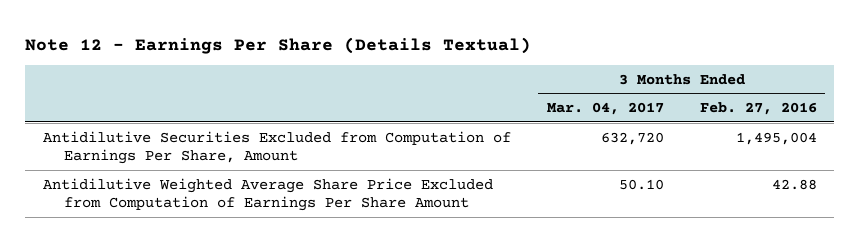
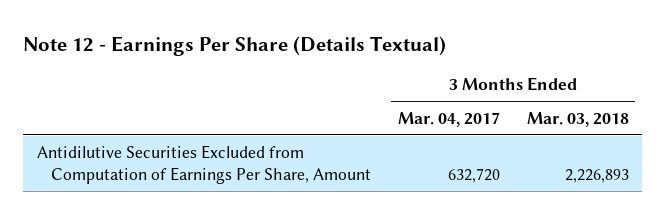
[699,102,817,116] Feb. 27, 2016 -> none
none -> [526,111,629,127] Mar. 03, 2018
[43,177,494,212] Antidilutive Weighted Average Share Price Excluded from Computation of Earnings Per Share Amount -> none

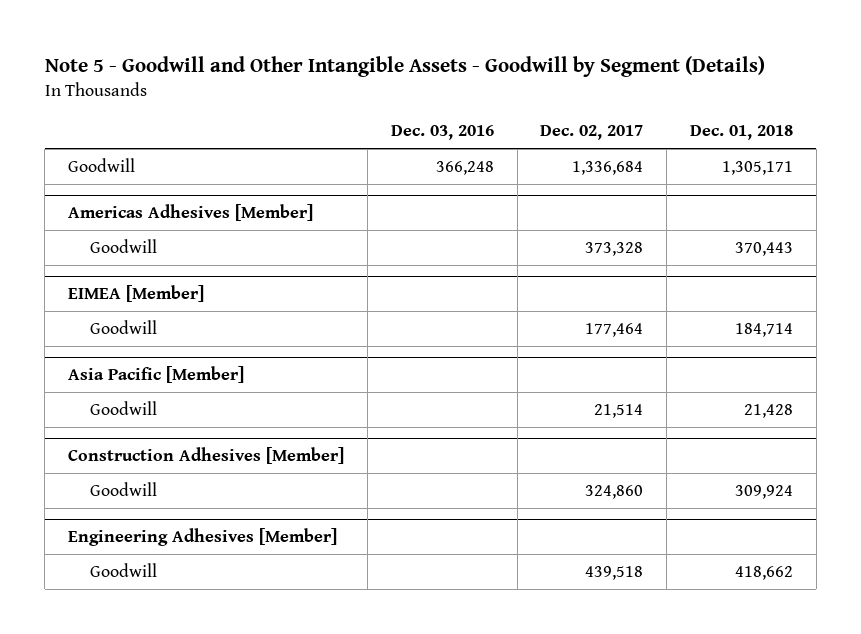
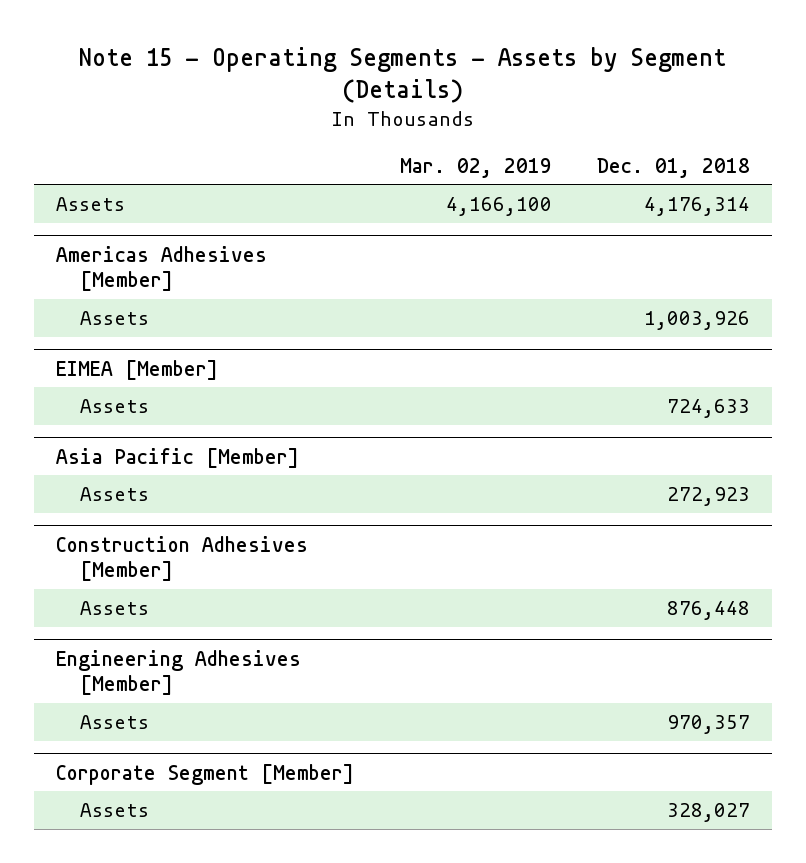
[44,56,765,78] Note 5 - Goodwill and Other Intangible Assets - Goodwill by Segment (Details) -> [79,46,727,104] Note 15 - Operating Segments - Assets by Segment (Details)
[390,125,494,141] Dec. 03, 2016 -> none
[540,125,644,141] Dec. 02, 2017 -> none
none -> [399,157,552,178] Mar. 02, 2019
[68,157,136,172] Goodwill -> none
none -> [56,196,126,211] Assets
[89,238,157,253] Goodwill -> none
none -> [79,310,149,325] Assets
[89,319,157,334] Goodwill -> none
none -> [79,398,149,413] Assets
[89,400,157,415] Goodwill -> none
none -> [79,486,149,501] Assets
[89,481,157,496] Goodwill -> none
none -> [79,600,149,615] Assets
[89,562,157,577] Goodwill -> none
none -> [79,714,149,729] Assets
none -> [56,763,355,785] Corporate Segment [Member]
none -> [79,802,149,817] Assets

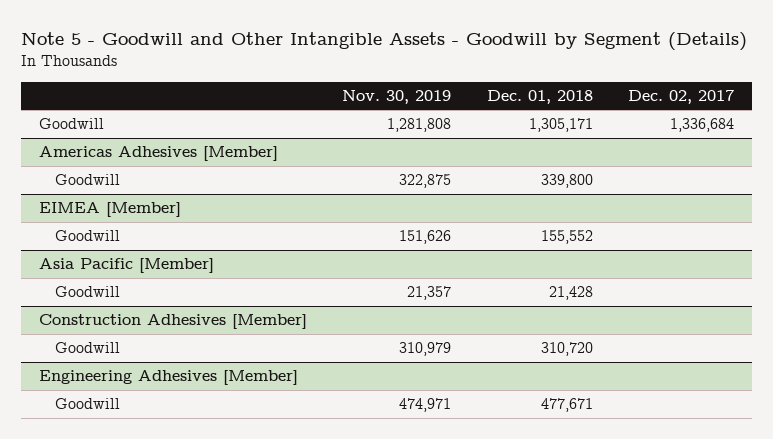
[79,46,727,104] Note 15 - Operating Segments - Assets by Segment (Details) -> [20,32,747,52] Note 5 - Goodwill and Other Intangible Assets - Goodwill by Segment (Details)
[399,157,552,178] Mar. 02, 2019 -> none
none -> [342,89,452,104] Nov. 30, 2019
none -> [628,89,735,104] Dec. 02, 2017
[56,196,126,211] Assets -> none
none -> [38,118,104,130] Goodwill
[79,310,149,325] Assets -> none
none -> [55,174,121,186] Goodwill
[79,398,149,413] Assets -> none
none -> [55,230,121,242] Goodwill
[79,486,149,501] Assets -> none
none -> [55,286,121,298] Goodwill
[79,600,149,615] Assets -> none
none -> [55,342,121,354] Goodwill
[79,714,149,729] Assets -> none
[56,763,355,785] Corporate Segment [Member] -> none
[79,802,149,817] Assets -> none
none -> [55,398,121,410] Goodwill

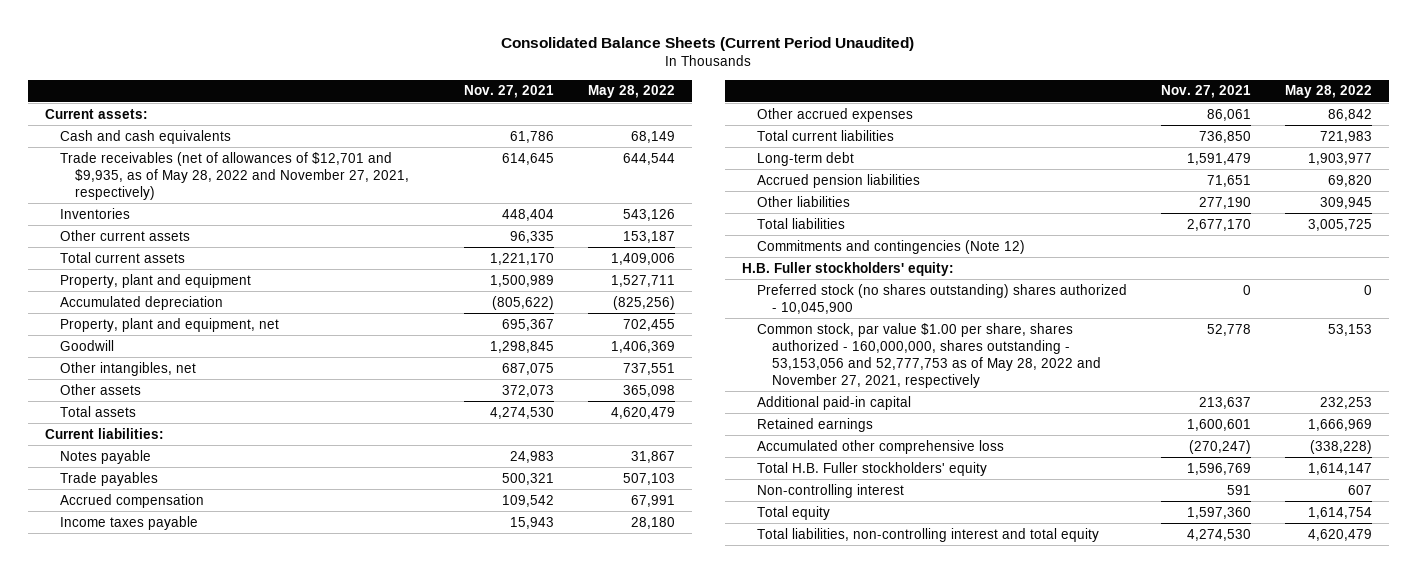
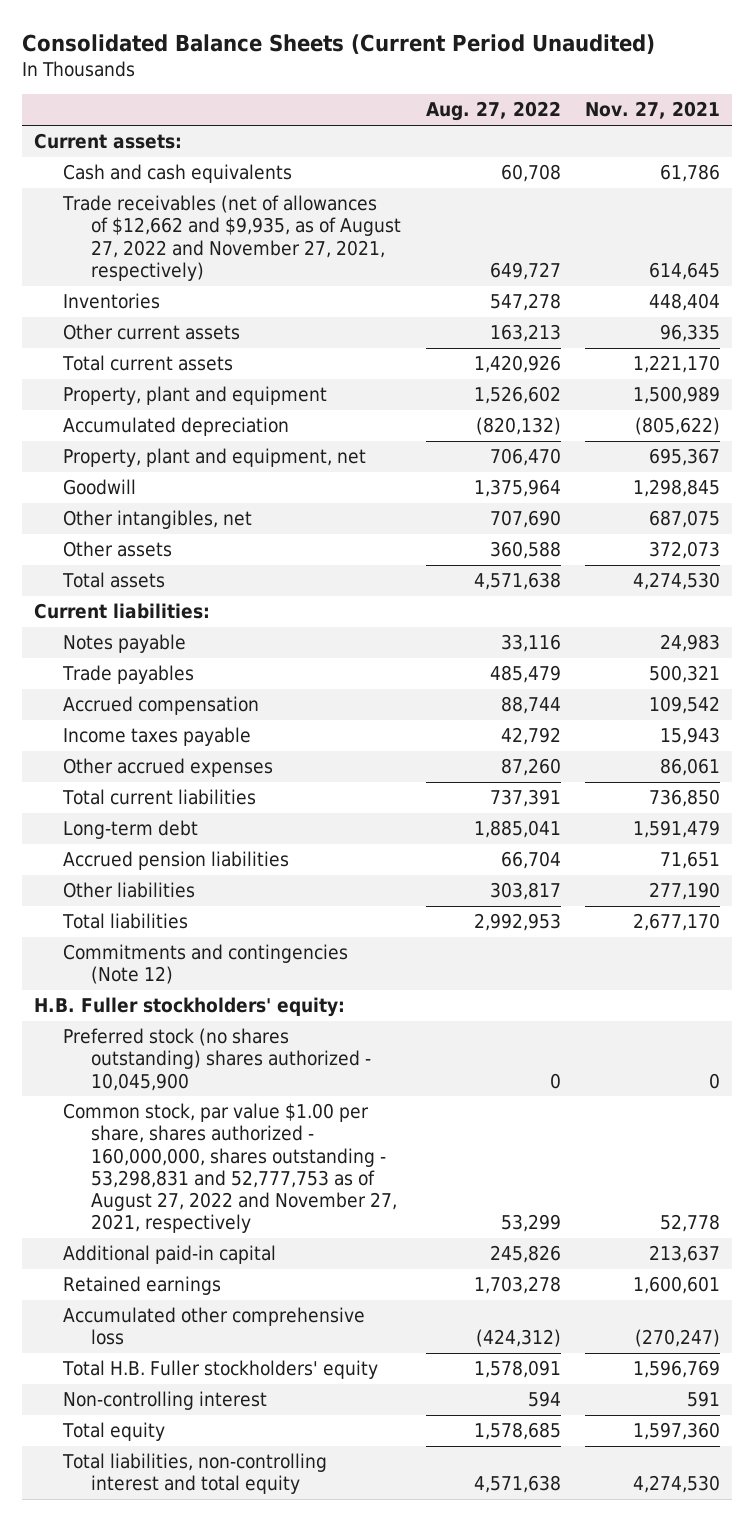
[587,85,675,99] May 28, 2022 -> none
none -> [425,101,561,122] Aug. 27, 2022
[59,151,409,200] Trade receivables (net of allowances of $12,701 and $9,935, as of May 28, 2022 and November 27, 2021, respectively) -> [61,195,402,281] Trade receivables (net of allowances of $12,662 and $9,935, as of August 27, 2022 and November 27, 2021, respectively)
[757,322,1102,388] Common stock, par value $1.00 per share, shares authorized - 160,000,000, shares outstanding - 53,153,056 and 52,777,753 as of May 28, 2022 and November 27, 2021, respectively -> [62,1103,398,1234] Common stock, par value $1.00 per share, shares authorized - 160,000,000, shares outstanding - 53,298,831 and 52,777,753 as of August 27, 2022 and November 27, 2021, respectively

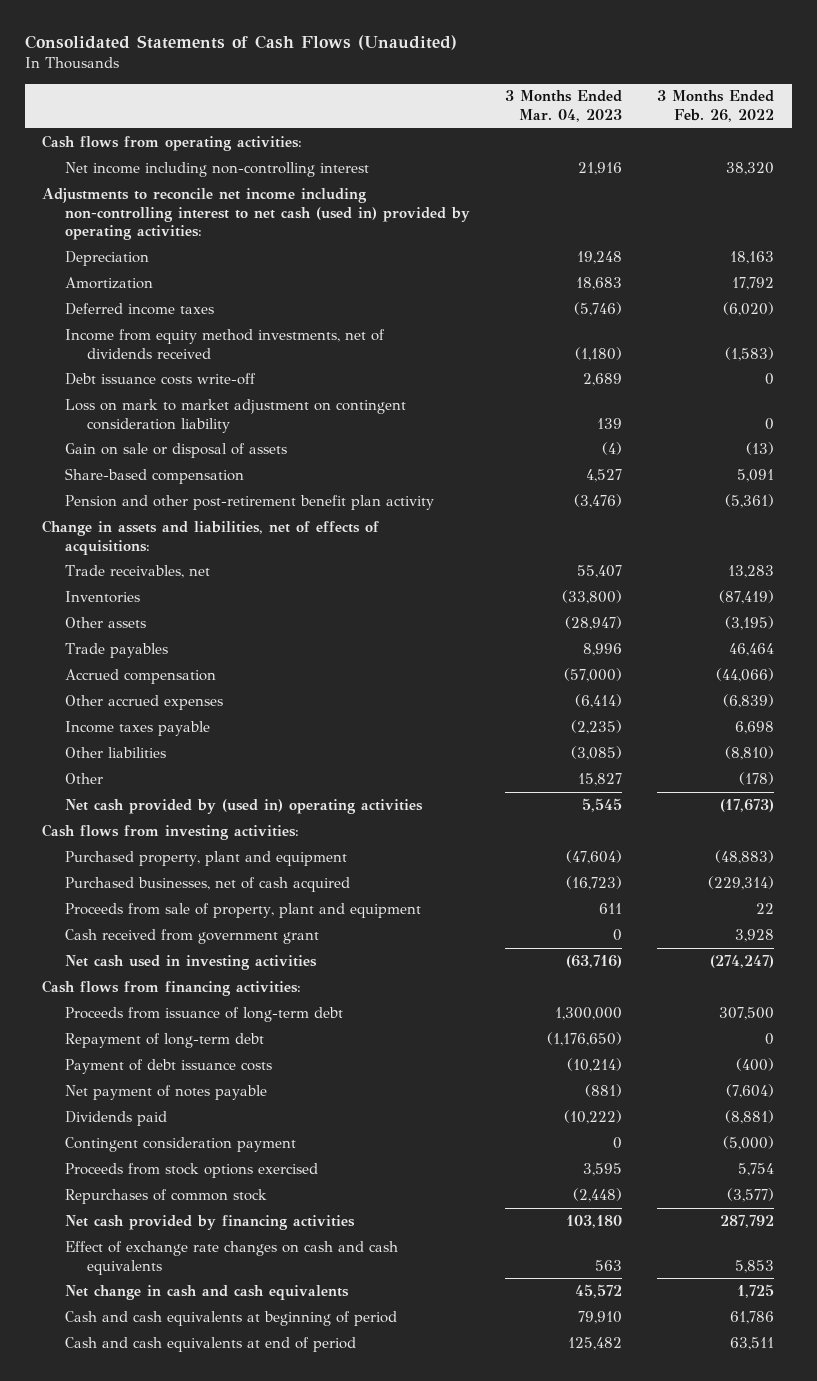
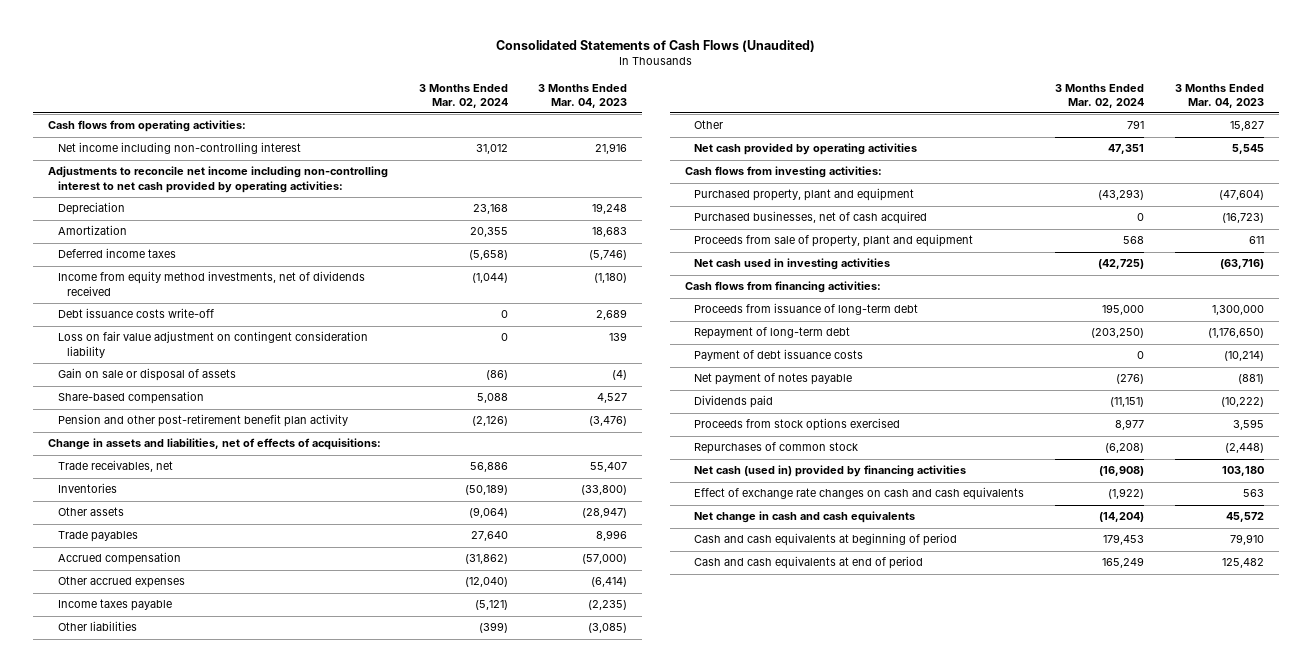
[657,90,775,123] 3 Months Ended Feb. 26, 2022 -> none
none -> [418,83,508,108] 3 Months Ended Mar. 02, 2024
[42,187,470,241] Adjustments to reconcile net income including non-controlling interest to net cash (used in) provided by operating activities: -> [48,166,389,193] Adjustments to reconcile net income including non-controlling interest to net cash provided by operating activities:
[64,398,406,433] Loss on mark to market adjustment on contingent consideration liability -> [57,331,368,358] Loss on fair value adjustment on contingent consideration liability
[64,798,423,814] Net cash provided by (used in) operating activities -> [694,143,918,156] Net cash provided by operating activities
[64,928,319,944] Cash received from government grant -> none
[64,1136,296,1152] Contingent consideration payment -> none
[64,1214,355,1230] Net cash provided by financing activities -> [694,465,967,478] Net cash (used in) provided by financing activities

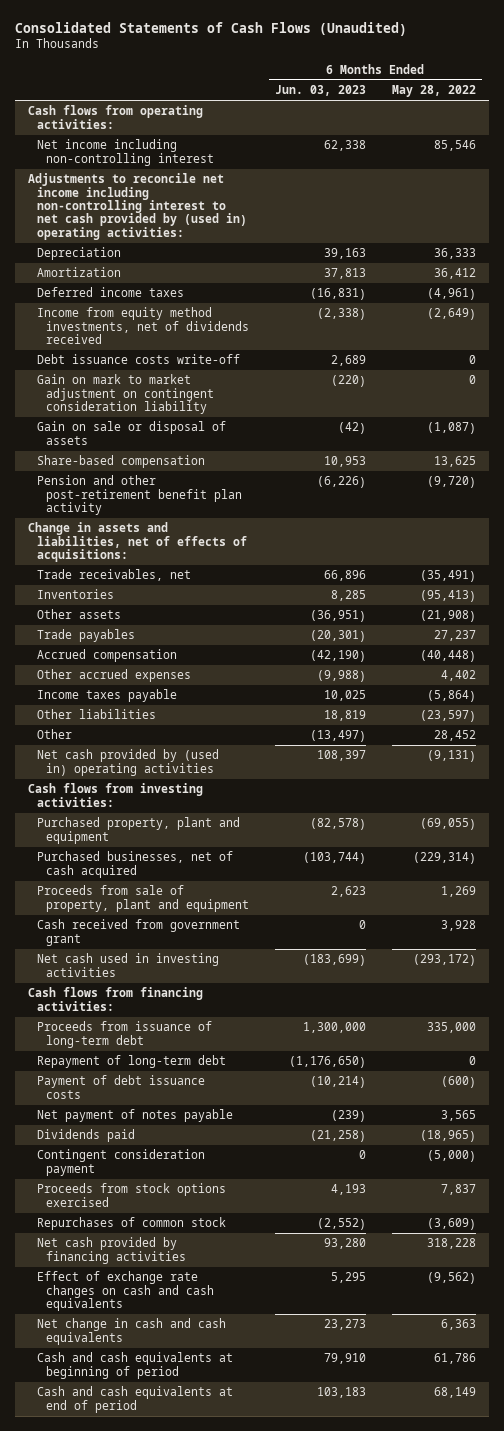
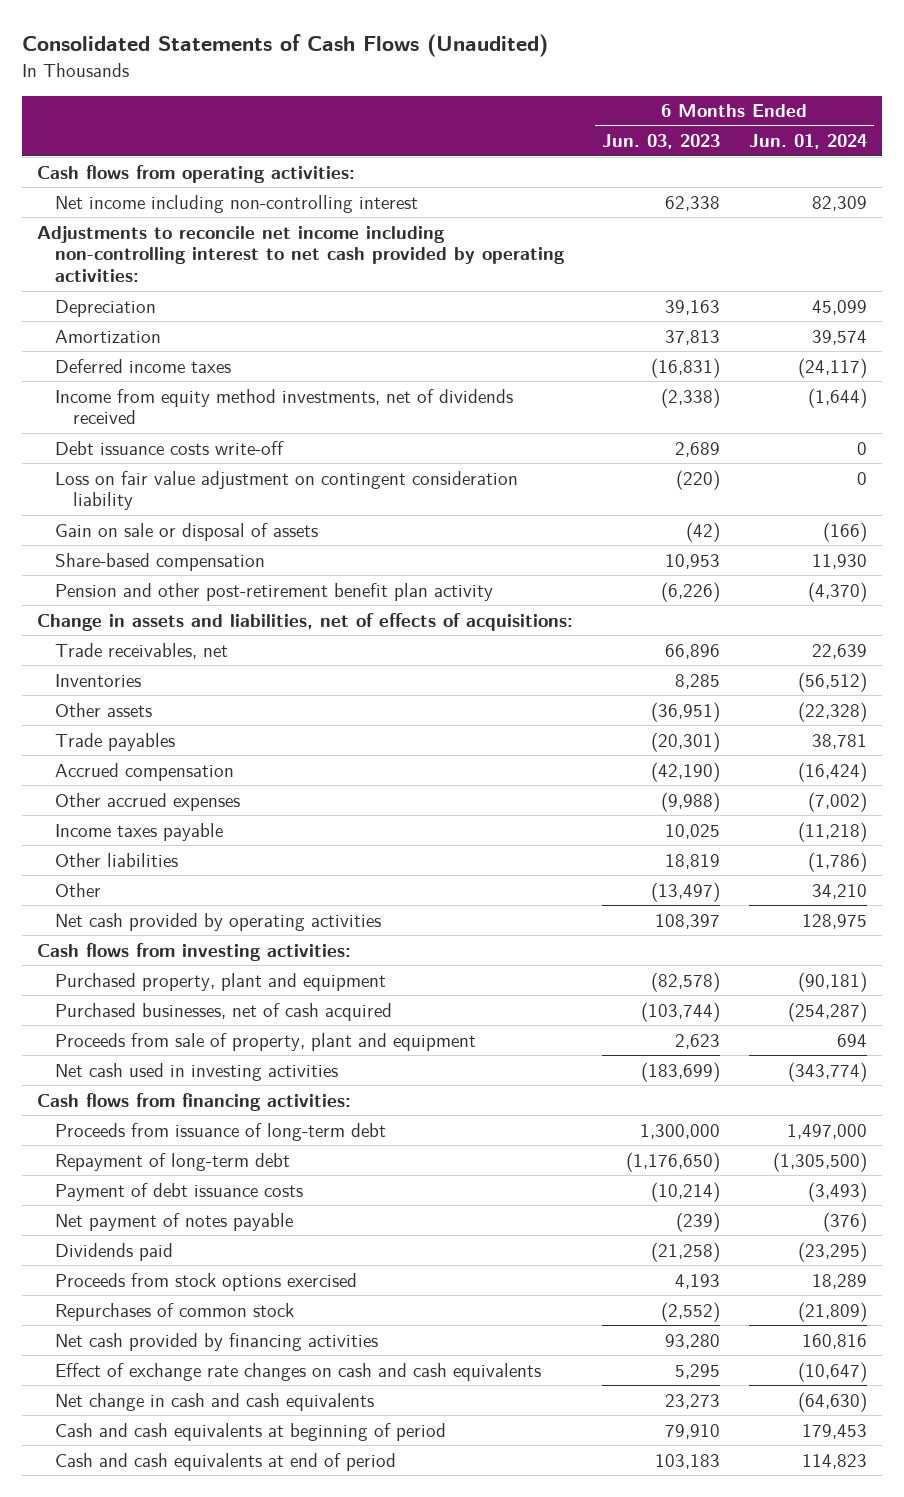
[391,85,476,98] May 28, 2022 -> none
none -> [748,134,867,150] Jun. 01, 2024
[28,173,248,240] Adjustments to reconcile net income including non-controlling interest to net cash provided by (used in) operating activities: -> [36,225,565,283] Adjustments to reconcile net income including non-controlling interest to net cash provided by operating activities:
[37,374,215,415] Gain on mark to market adjustment on contingent consideration liability -> [54,470,518,511] Loss on fair value adjustment on contingent consideration liability
[37,749,220,776] Net cash provided by (used in) operating activities -> [54,912,381,931] Net cash provided by operating activities
[37,919,241,946] Cash received from government grant -> none
[37,1149,206,1176] Contingent consideration payment -> none

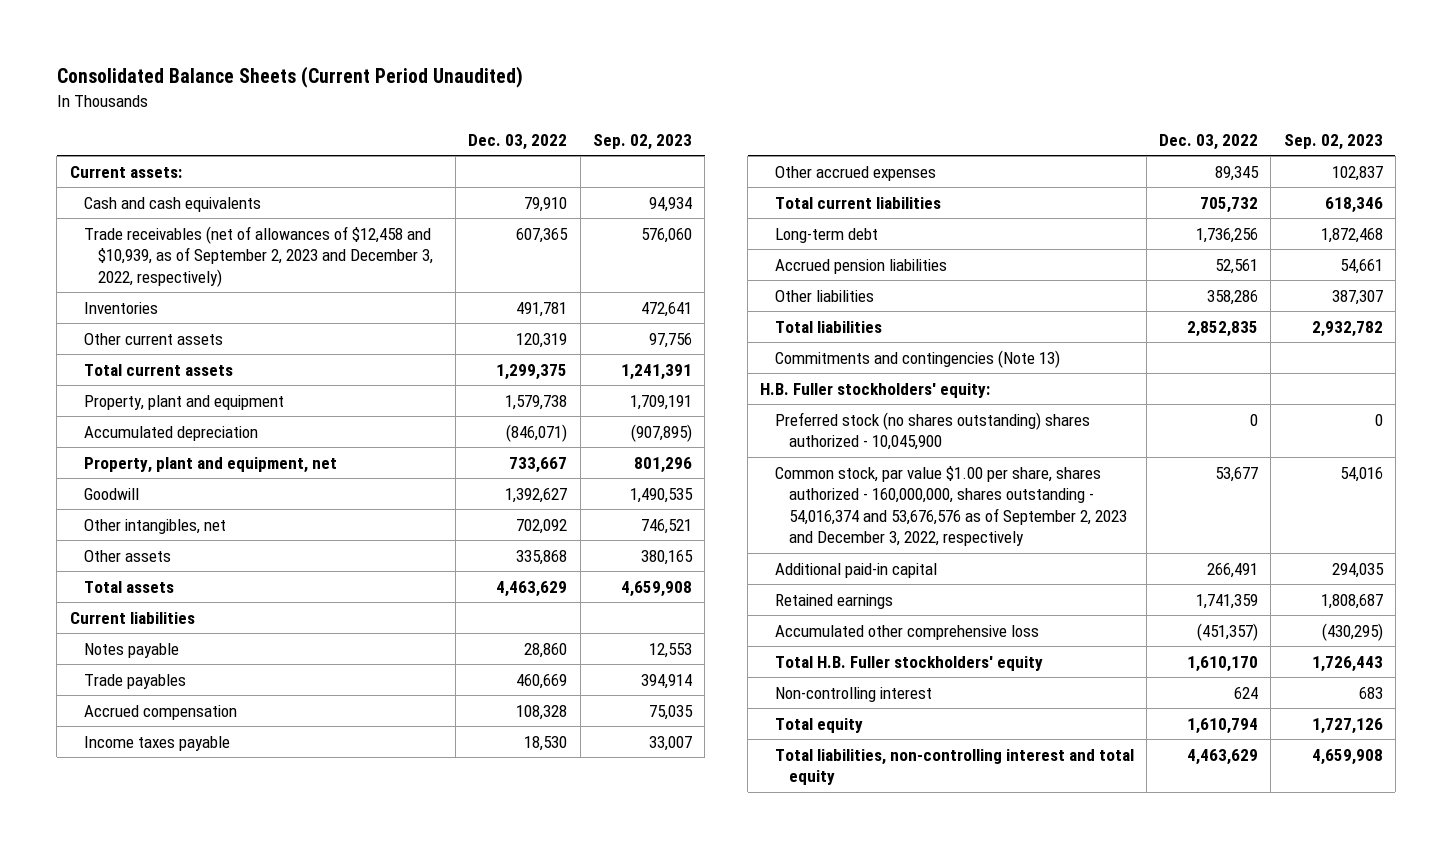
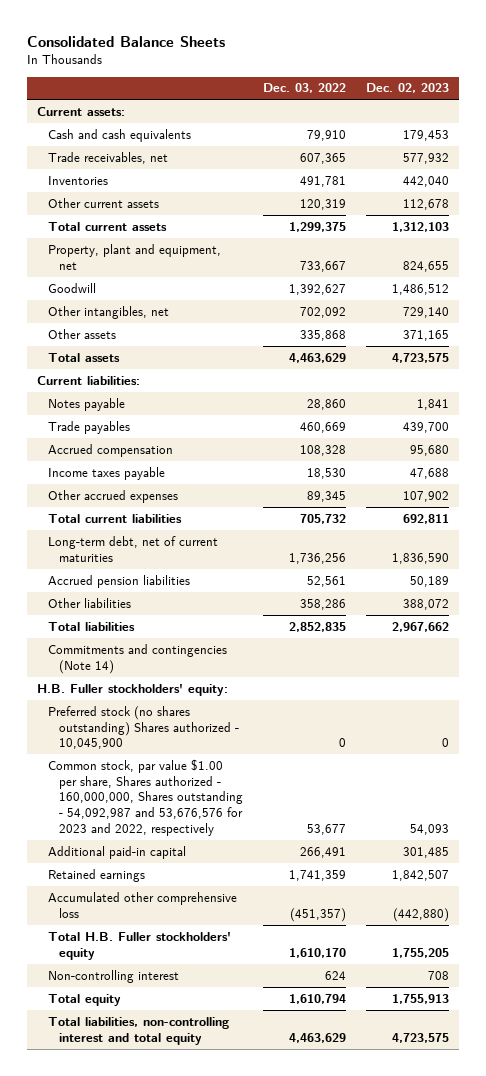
[56,66,523,89] Consolidated Balance Sheets (Current Period Unaudited) -> [27,35,226,47] Consolidated Balance Sheets
[592,133,692,150] Sep. 02, 2023 -> none
none -> [365,83,449,94] Dec. 02, 2023
[83,225,433,287] Trade receivables (net of allowances of $12,458 and $10,939, as of September 2, 2023 and December 3, 2022, respectively) -> [48,151,169,164] Trade receivables, net
[83,394,284,410] Property, plant and equipment -> none
[83,425,258,441] Accumulated depreciation -> none
[69,611,195,624] Current liabilities -> [37,375,141,385] Current liabilities:
[774,227,878,243] Long-term debt -> [48,535,219,562] Long-term debt, net of current maturities
[774,349,1060,368] Commitments and contingencies (Note 13) -> [48,643,228,674] Commitments and contingencies (Note 14)
[774,411,1090,451] Preferred stock (no shares outstanding) shares authorized - 10,045,900 -> [48,705,240,750] Preferred stock (no shares outstanding) Shares authorized - 10,045,900
[774,465,1127,547] Common stock, par value $1.00 per share, shares authorized - 160,000,000, shares outstanding - 54,016,374 and 53,676,576 as of September 2, 2023 and December 3, 2022, respectively -> [48,758,244,836] Common stock, par value $1.00 per share, Shares authorized - 160,000,000, Shares outstanding - 54,092,987 and 53,676,576 for 2023 and 2022, respectively

